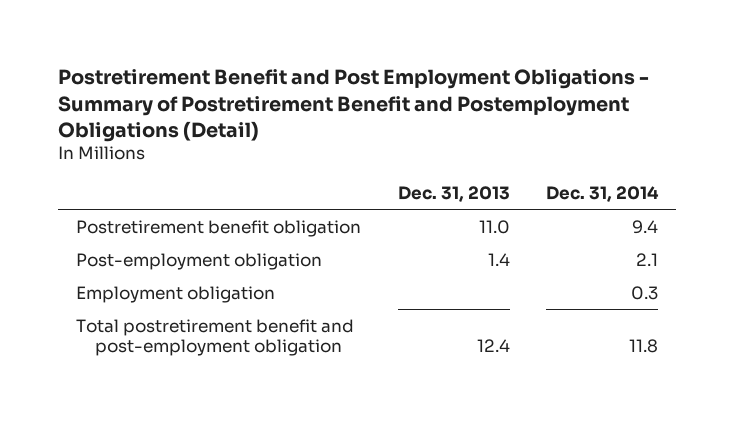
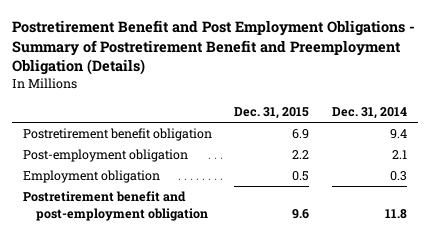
[58,69,650,142] Postretirement Benefit and Post Employment Obligations - Summary of Postretirement Benefit and Postemployment Obligations (Detail) -> [12,19,416,76] Postretirement Benefit and Post Employment Obligations - Summary of Postretirement Benefit and Preemployment Obligation (Details)
[397,186,510,203] Dec. 31, 2013 -> none
none -> [234,107,310,120] Dec. 31, 2015
[76,318,355,357] Total postretirement benefit and post-employment obligation -> [23,191,208,221] Postretirement benefit and post-employment obligation

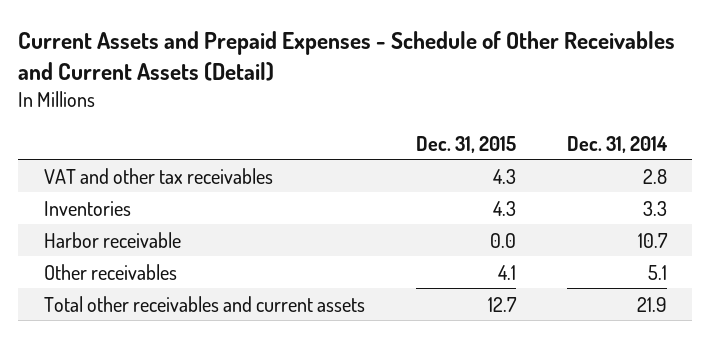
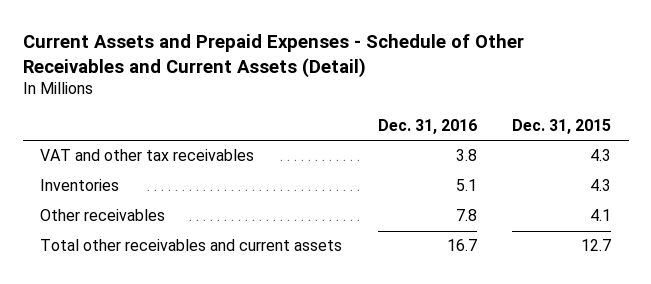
[566,135,668,153] Dec. 31, 2014 -> none
none -> [377,119,477,135] Dec. 31, 2016
[43,231,181,248] Harbor receivable -> none

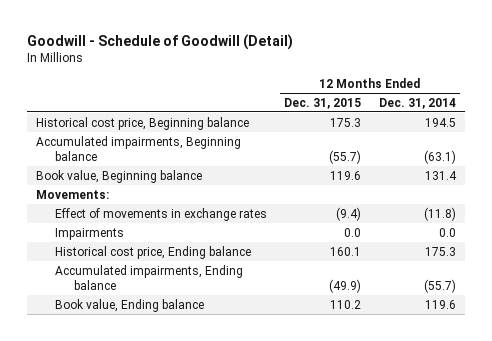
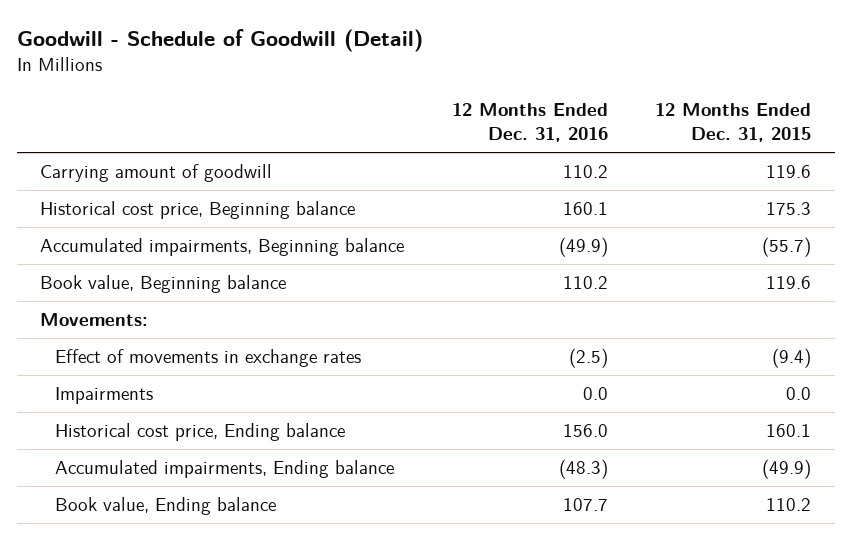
[378,98,456,110] Dec. 31, 2014 -> none
none -> [451,102,608,142] 12 Months Ended Dec. 31, 2016
none -> [40,164,273,183] Carrying amount of goodwill

